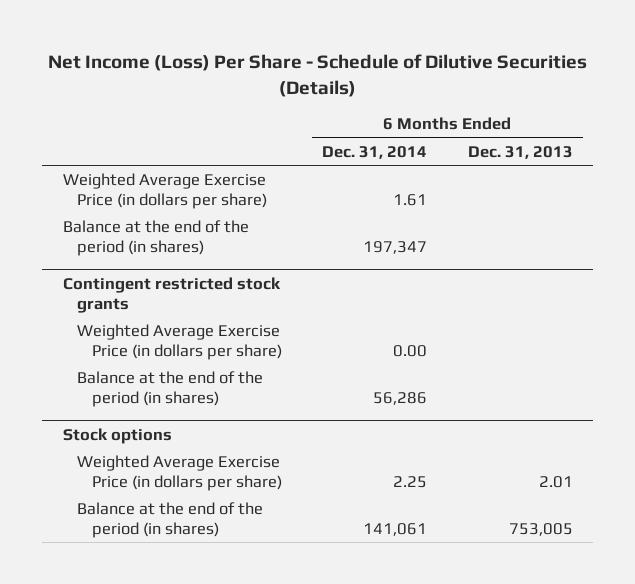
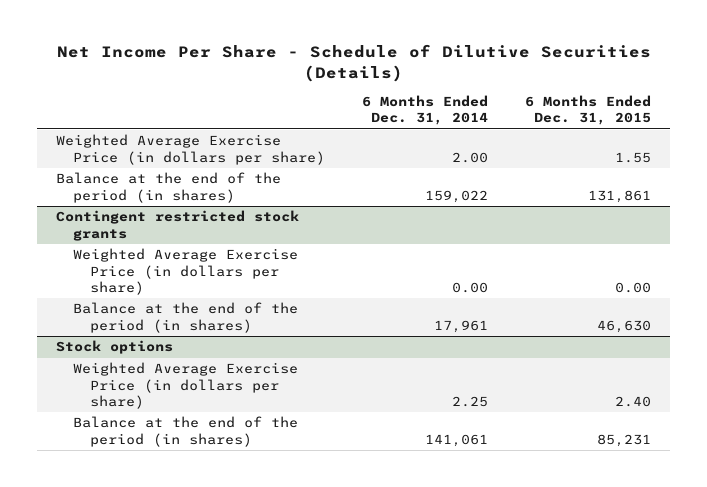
[47,54,587,97] Net Income (Loss) Per Share - Schedule of Dilutive Securities (Details) -> [56,44,651,82] Net Income Per Share - Schedule of Dilutive Securities (Details)
[467,145,573,159] Dec. 31, 2013 -> none
none -> [525,95,652,126] 6 Months Ended Dec. 31, 2015
[393,193,428,206] 1.61 -> [452,151,489,163] 2.00
[363,240,428,254] 197,347 -> [425,189,489,203] 159,022
[373,391,428,405] 56,286 -> [434,319,489,333] 17,961

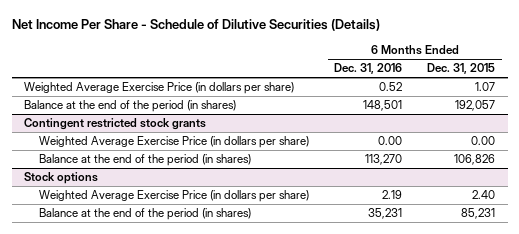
[362,95,489,126] 6 Months Ended Dec. 31, 2014 -> none
none -> [334,63,403,75] Dec. 31, 2016
[615,151,652,163] 1.55 -> [475,82,496,92] 1.07
[588,189,652,203] 131,861 -> [455,100,496,112] 192,057
[597,319,652,333] 46,630 -> [454,154,496,166] 106,826

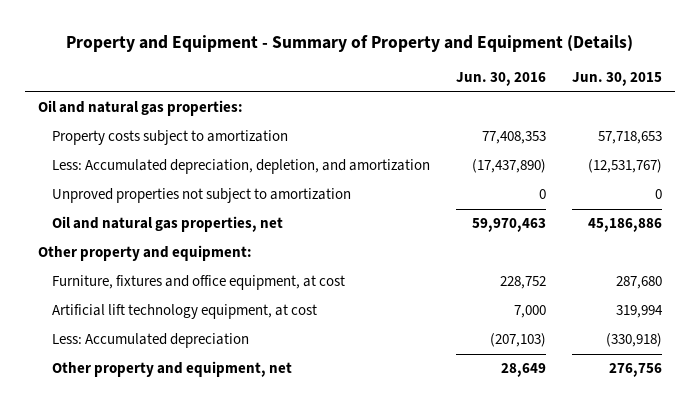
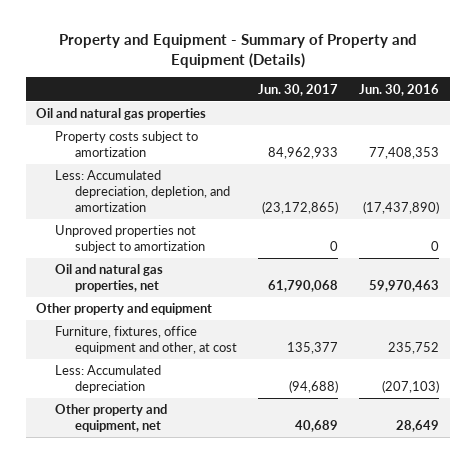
[571,72,662,87] Jun. 30, 2015 -> none
none -> [257,83,338,96] Jun. 30, 2017
[37,100,243,117] Oil and natural gas properties: -> [36,108,207,121] Oil and natural gas properties
[52,304,318,320] Artificial lift technology equipment, at cost -> none
[37,245,252,262] Other property and equipment: -> [36,303,213,316] Other property and equipment
[52,275,346,291] Furniture, fixtures and office equipment, at cost -> [55,326,237,355] Furniture, fixtures, office equipment and other, at cost
[500,276,547,290] 228,752 -> [387,342,439,355] 235,752

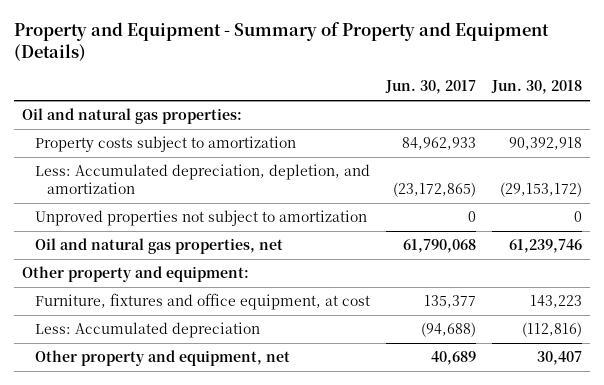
[358,83,439,96] Jun. 30, 2016 -> none
none -> [490,80,582,95] Jun. 30, 2018
[36,108,207,121] Oil and natural gas properties -> [21,108,242,125] Oil and natural gas properties:
[36,303,213,316] Other property and equipment -> [21,266,249,283] Other property and equipment:
[55,326,237,355] Furniture, fixtures, office equipment and other, at cost -> [34,293,370,311] Furniture, fixtures and office equipment, at cost

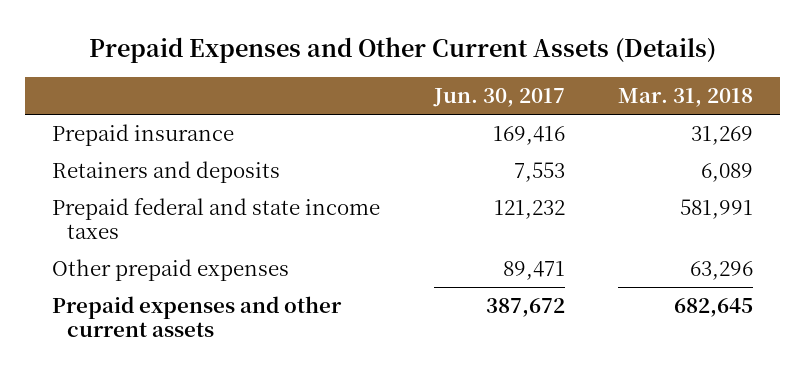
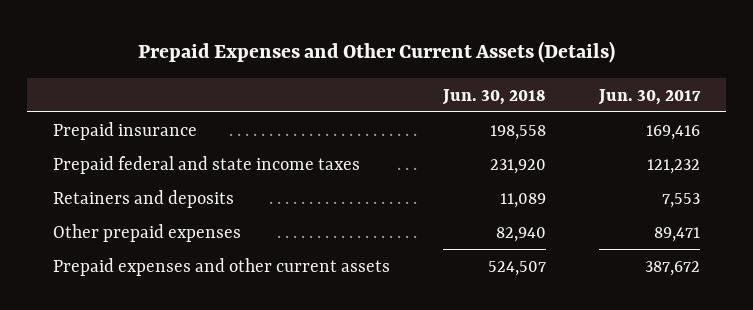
[618,87,754,107] Mar. 31, 2018 -> none
none -> [442,88,547,105] Jun. 30, 2018
[51,161,280,184] Retainers and deposits -> [53,189,235,208] Retainers and deposits

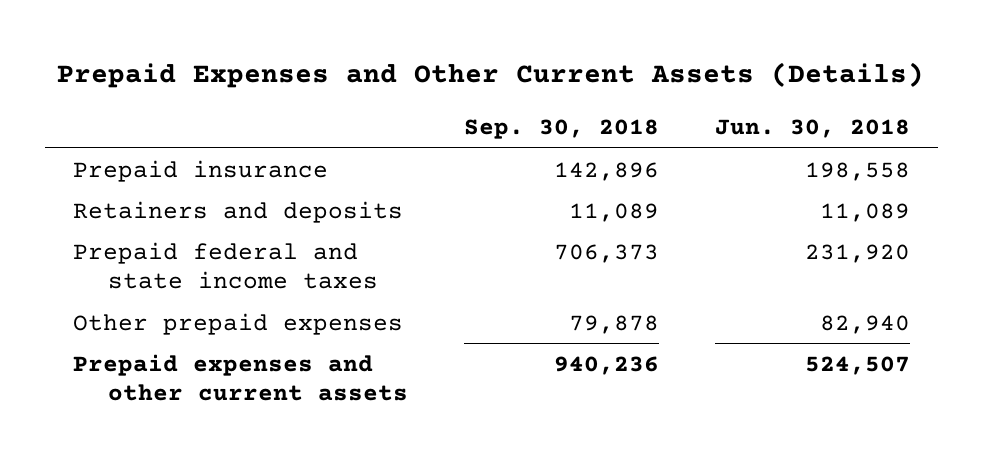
[598,88,702,105] Jun. 30, 2017 -> none
none -> [463,119,659,140] Sep. 30, 2018
[53,155,361,174] Prepaid federal and state income taxes -> [72,241,378,290] Prepaid federal and state income taxes

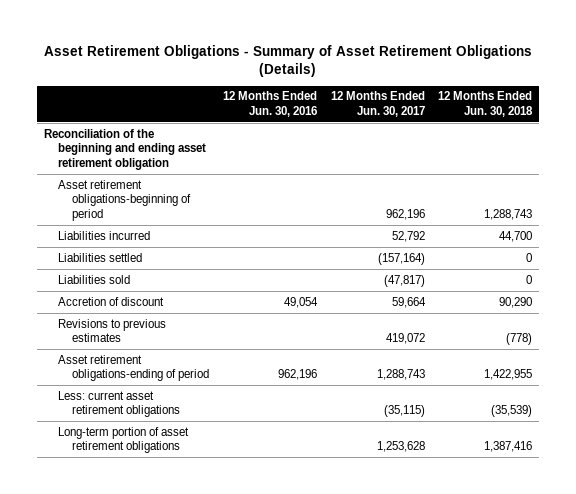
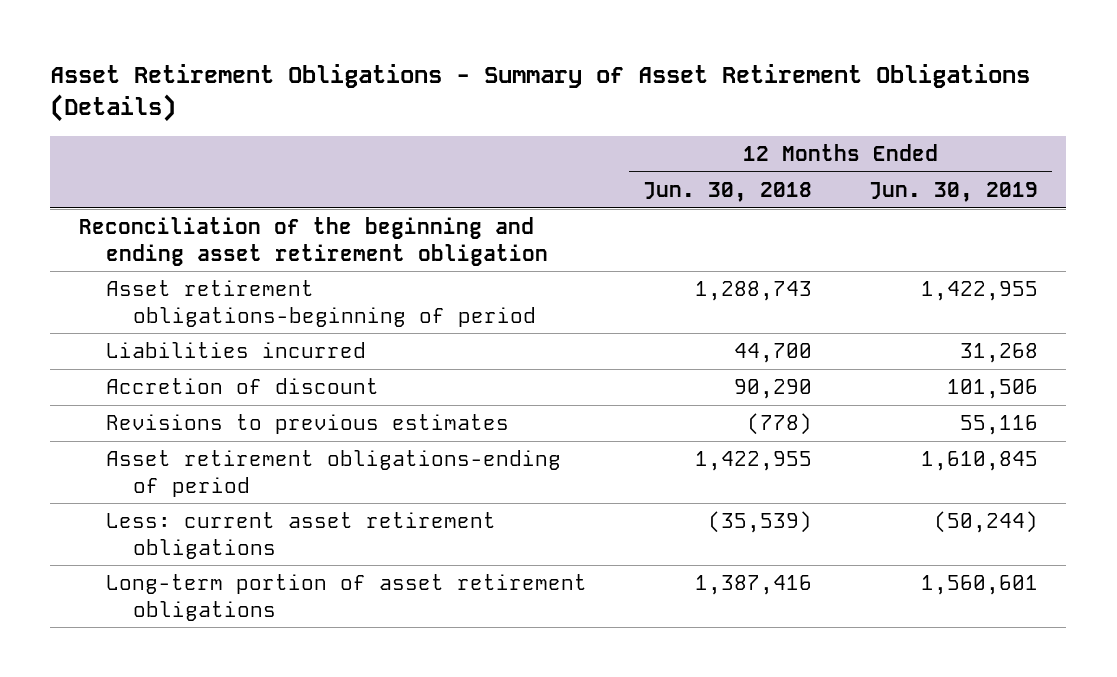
[222,91,317,117] 12 Months Ended Jun. 30, 2016 -> none
[330,91,425,117] 12 Months Ended Jun. 30, 2017 -> none
none -> [869,181,1039,202] Jun. 30, 2019
[58,252,143,262] Liabilities settled -> none
[58,274,131,284] Liabilities sold -> none

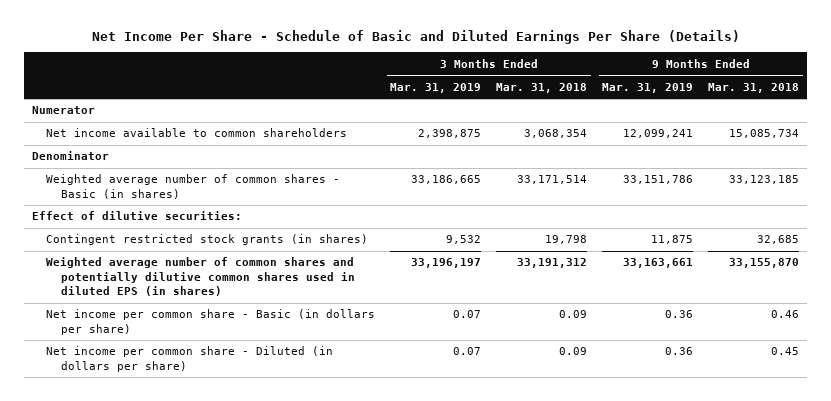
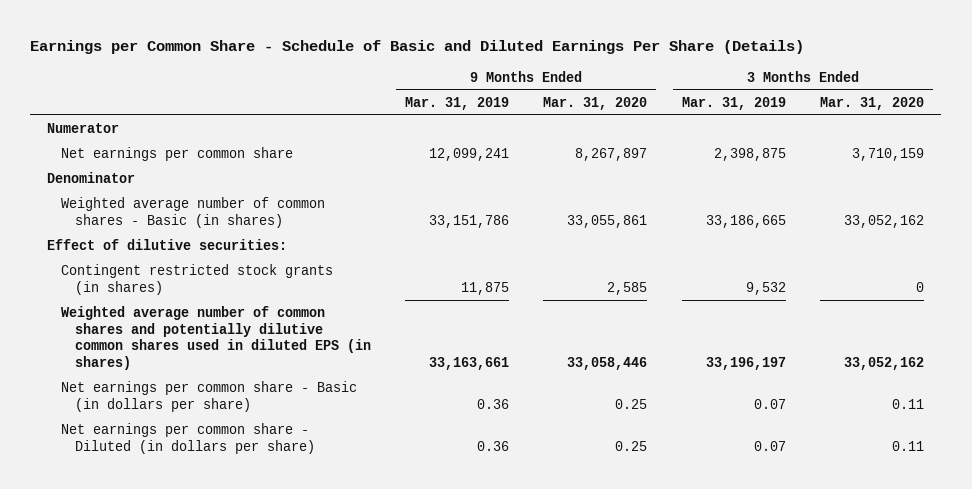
[91,30,740,45] Net Income Per Share - Schedule of Basic and Diluted Earnings Per Share (Details) -> [30,40,805,55] Earnings per Common Share - Schedule of Basic and Diluted Earnings Per Share (Details)
[496,82,588,93] Mar. 31, 2018 -> none
[708,82,800,93] Mar. 31, 2018 -> none
none -> [543,96,648,110] Mar. 31, 2020
none -> [820,96,925,110] Mar. 31, 2020
[46,128,348,138] Net income available to common shareholders -> [60,146,293,161] Net earnings per common share
[46,309,376,335] Net income per common share - Basic (in dollars per share) -> [60,380,357,412] Net earnings per common share - Basic (in dollars per share)
[46,346,334,372] Net income per common share - Diluted (in dollars per share) -> [60,422,315,454] Net earnings per common share - Diluted (in dollars per share)

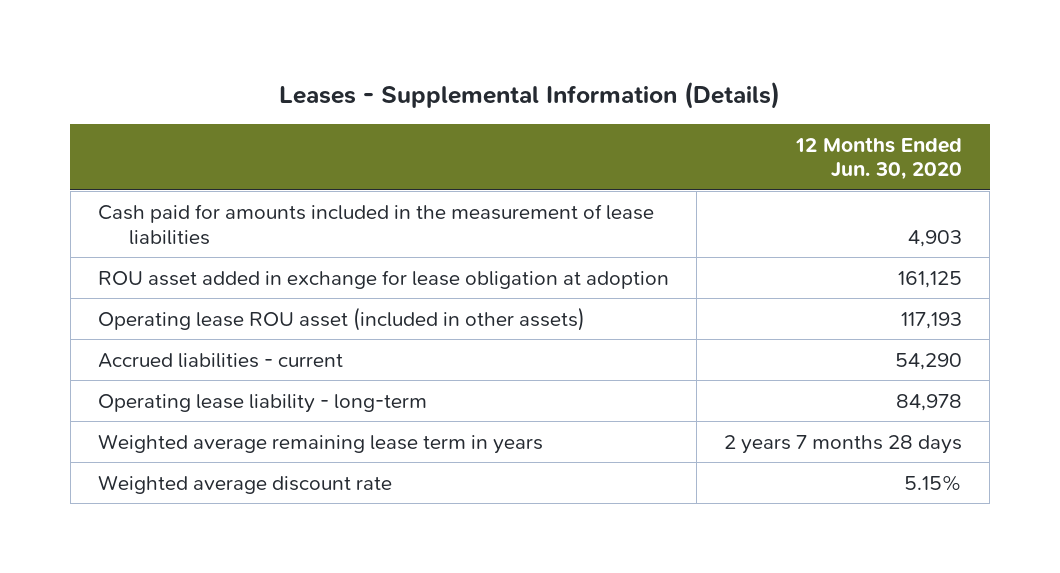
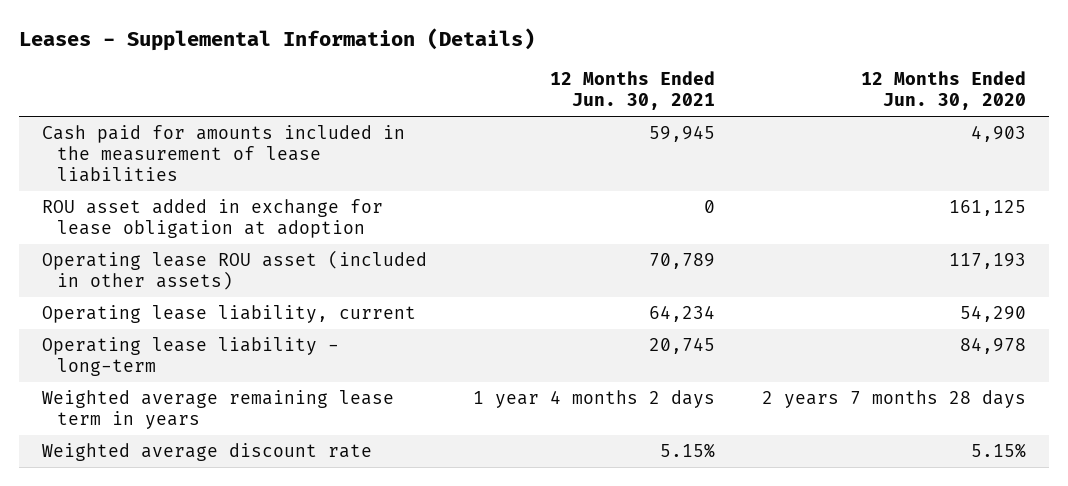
none -> [550,71,716,111] 12 Months Ended Jun. 30, 2021
[97,352,343,368] Accrued liabilities - current -> [41,305,416,324] Operating lease liability, current

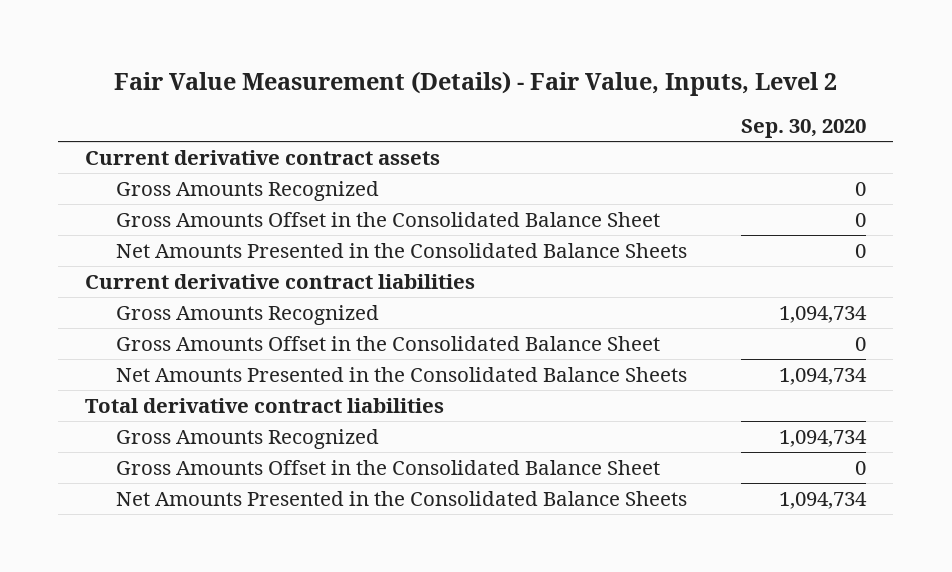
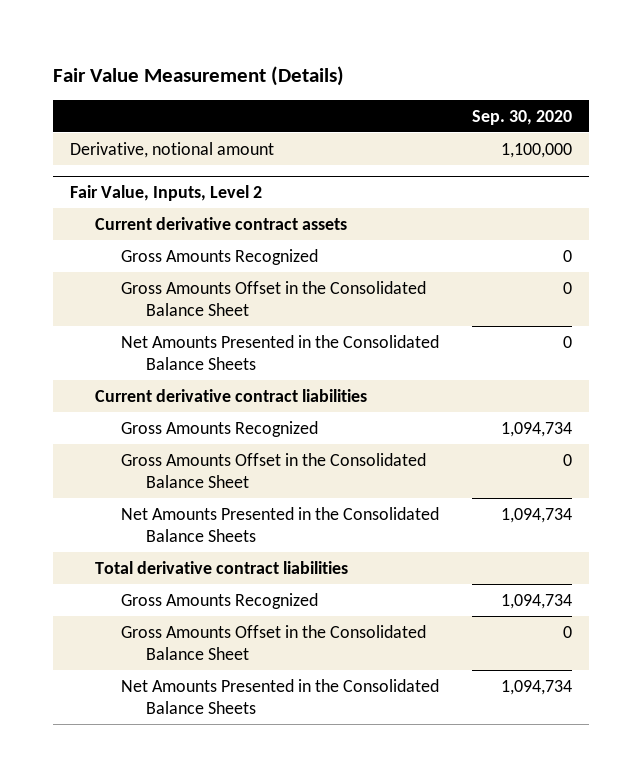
[113,71,837,97] Fair Value Measurement (Details) - Fair Value, Inputs, Level 2 -> [53,65,345,86] Fair Value Measurement (Details)
none -> [70,141,275,158] Derivative, notional amount
none -> [70,185,263,202] Fair Value, Inputs, Level 2

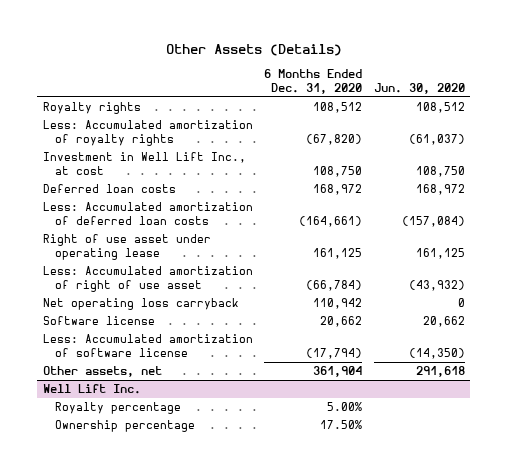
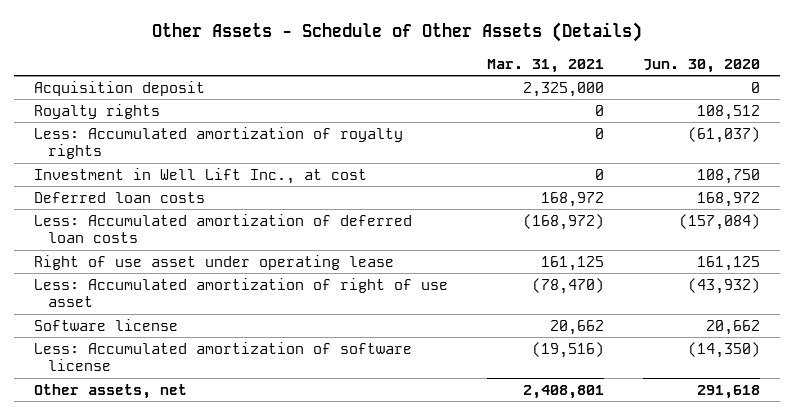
[165,43,342,56] Other Assets (Details) -> [152,22,643,43] Other Assets - Schedule of Other Assets (Details)
[264,69,363,94] 6 Months Ended Dec. 31, 2020 -> none
none -> [487,58,605,73] Mar. 31, 2021
none -> [33,80,205,96] Acquisition deposit
[42,298,239,311] Net operating loss carryback -> none
[42,384,141,395] Well Lift Inc. -> none
[54,402,181,415] Royalty percentage -> none
[54,420,195,433] Ownership percentage -> none

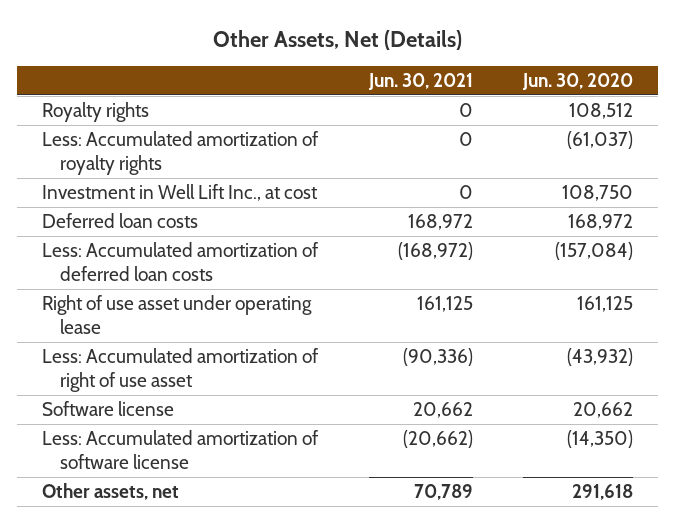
[152,22,643,43] Other Assets - Schedule of Other Assets (Details) -> [212,29,462,50] Other Assets, Net (Details)
[487,58,605,73] Mar. 31, 2021 -> none
none -> [367,72,473,90] Jun. 30, 2021
[33,80,205,96] Acquisition deposit -> none

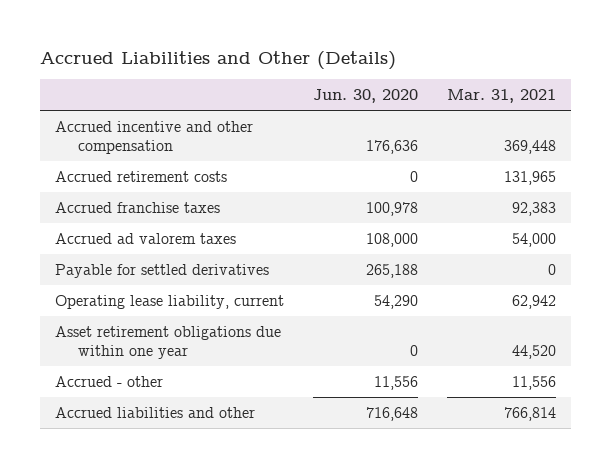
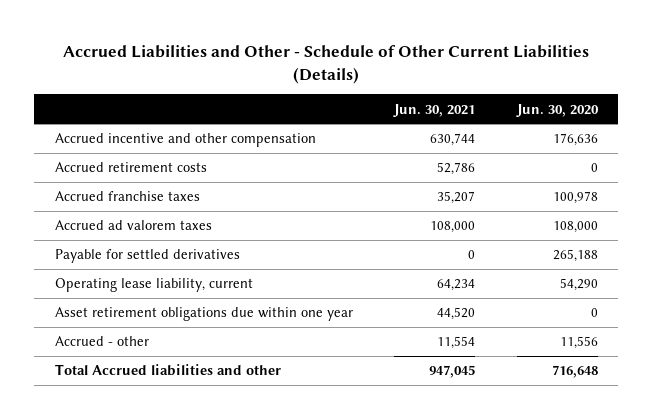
[39,50,396,70] Accrued Liabilities and Other (Details) -> [63,44,590,84] Accrued Liabilities and Other - Schedule of Other Current Liabilities (Details)
[447,88,557,103] Mar. 31, 2021 -> none
none -> [393,103,476,117] Jun. 30, 2021
[54,406,255,418] Accrued liabilities and other -> [54,364,281,377] Total Accrued liabilities and other

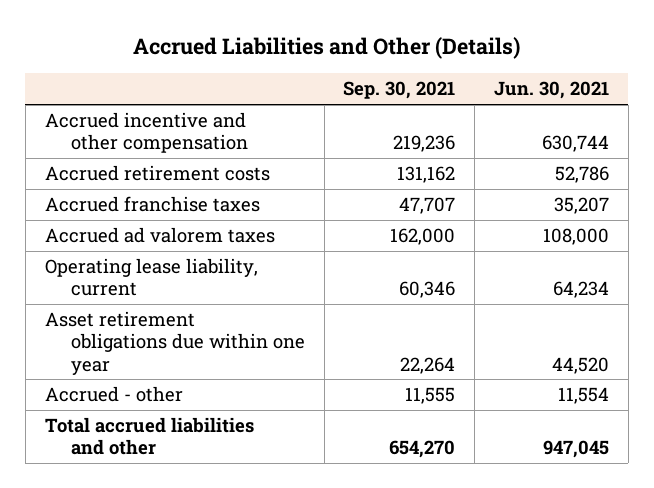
[63,44,590,84] Accrued Liabilities and Other - Schedule of Other Current Liabilities (Details) -> [132,37,520,60] Accrued Liabilities and Other (Details)
[515,103,599,117] Jun. 30, 2020 -> none
none -> [343,81,456,100] Sep. 30, 2021
[54,249,240,264] Payable for settled derivatives -> none
[54,364,281,377] Total Accrued liabilities and other -> [44,417,254,456] Total accrued liabilities and other

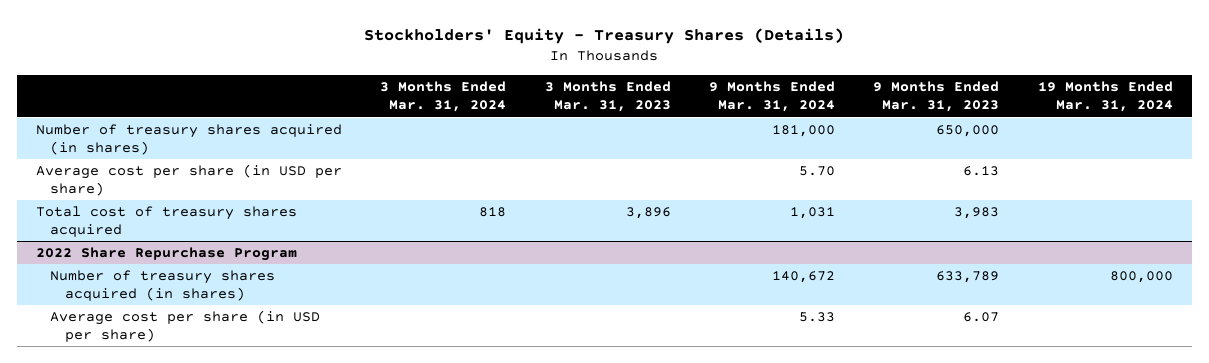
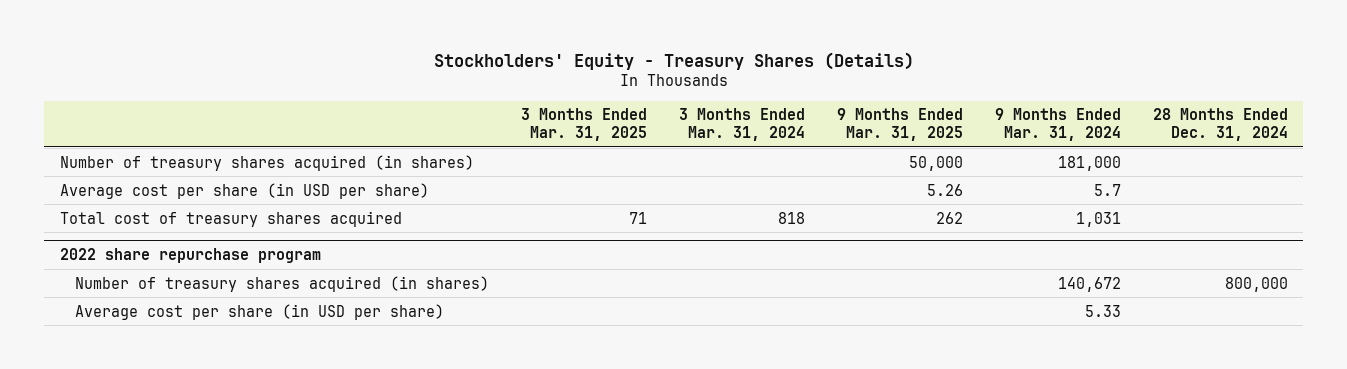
[544,81,671,113] 3 Months Ended Mar. 31, 2023 -> none
[873,81,1000,113] 9 Months Ended Mar. 31, 2023 -> none
[1037,81,1173,113] 19 Months Ended Mar. 31, 2024 -> none
none -> [521,108,648,141] 3 Months Ended Mar. 31, 2025
none -> [836,108,963,141] 9 Months Ended Mar. 31, 2025
none -> [1152,108,1288,141] 28 Months Ended Dec. 31, 2024
[799,166,836,177] 5.70 -> [1093,183,1121,196] 5.7
[35,247,297,262] 2022 Share Repurchase Program -> [59,248,321,264] 2022 share repurchase program

